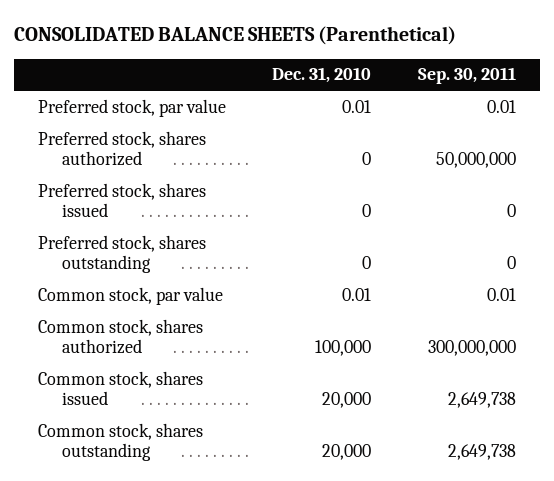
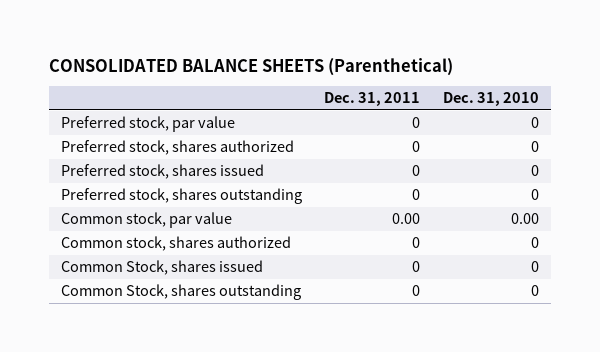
[418,67,517,85] Sep. 30, 2011 -> none
none -> [324,92,421,107] Dec. 31, 2011
[342,99,372,113] 0.01 -> [531,117,540,129] 0
[342,287,372,301] 0.01 -> [511,213,540,225] 0.00
[315,339,372,356] 100,000 -> [531,237,540,249] 0
[37,370,203,405] Common stock, shares issued -> [60,260,263,276] Common Stock, shares issued
[322,391,372,408] 20,000 -> [531,261,540,273] 0
[37,422,203,461] Common stock, shares outstanding -> [60,284,301,301] Common Stock, shares outstanding
[322,443,372,460] 20,000 -> [531,285,540,297] 0

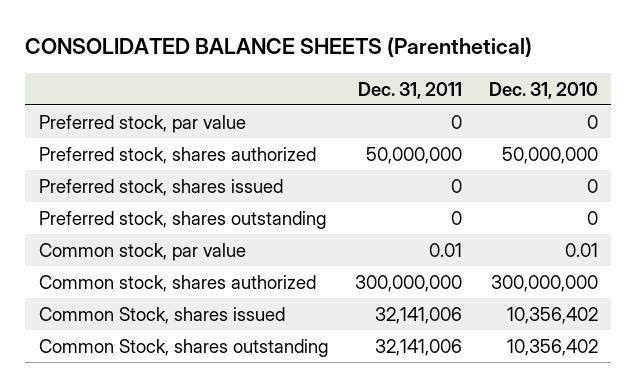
[412,141,421,153] 0 -> [365,146,462,164] 50,000,000
[531,141,540,153] 0 -> [501,146,598,164] 50,000,000
[392,213,421,225] 0.00 -> [428,242,462,257] 0.01
[511,213,540,225] 0.00 -> [564,242,598,257] 0.01
[412,237,421,249] 0 -> [354,274,462,292] 300,000,000
[531,237,540,249] 0 -> [490,274,598,292] 300,000,000
[412,261,421,273] 0 -> [374,306,462,324] 32,141,006
[531,261,540,273] 0 -> [506,306,598,324] 10,356,402
[412,285,421,297] 0 -> [374,338,462,356] 32,141,006
[531,285,540,297] 0 -> [506,338,598,356] 10,356,402

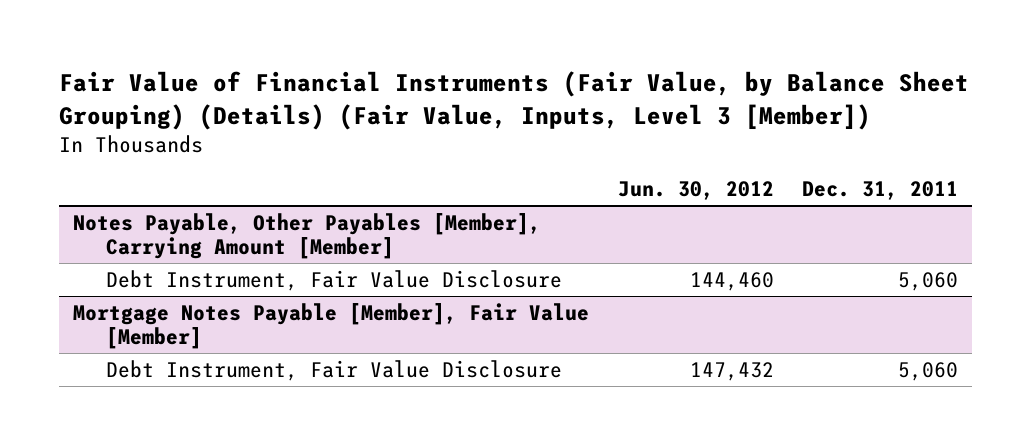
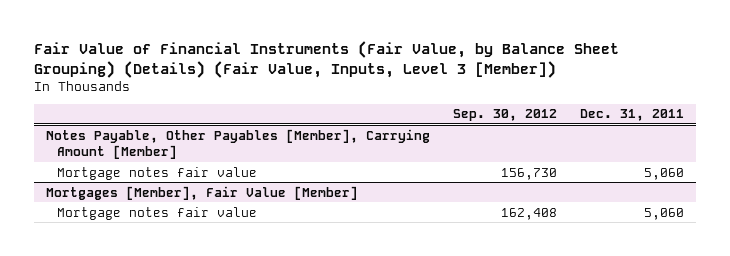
[617,181,774,201] Jun. 30, 2012 -> none
none -> [452,109,557,122] Sep. 30, 2012
[73,302,590,350] Mortgage Notes Payable [Member], Fair Value [Member] -> none
[106,269,563,291] Debt Instrument, Fair Value Disclosure -> [57,166,258,180] Mortgage notes fair value
none -> [45,185,358,200] Mortgages [Member], Fair Value [Member]
[106,359,563,381] Debt Instrument, Fair Value Disclosure -> [57,206,258,220] Mortgage notes fair value

